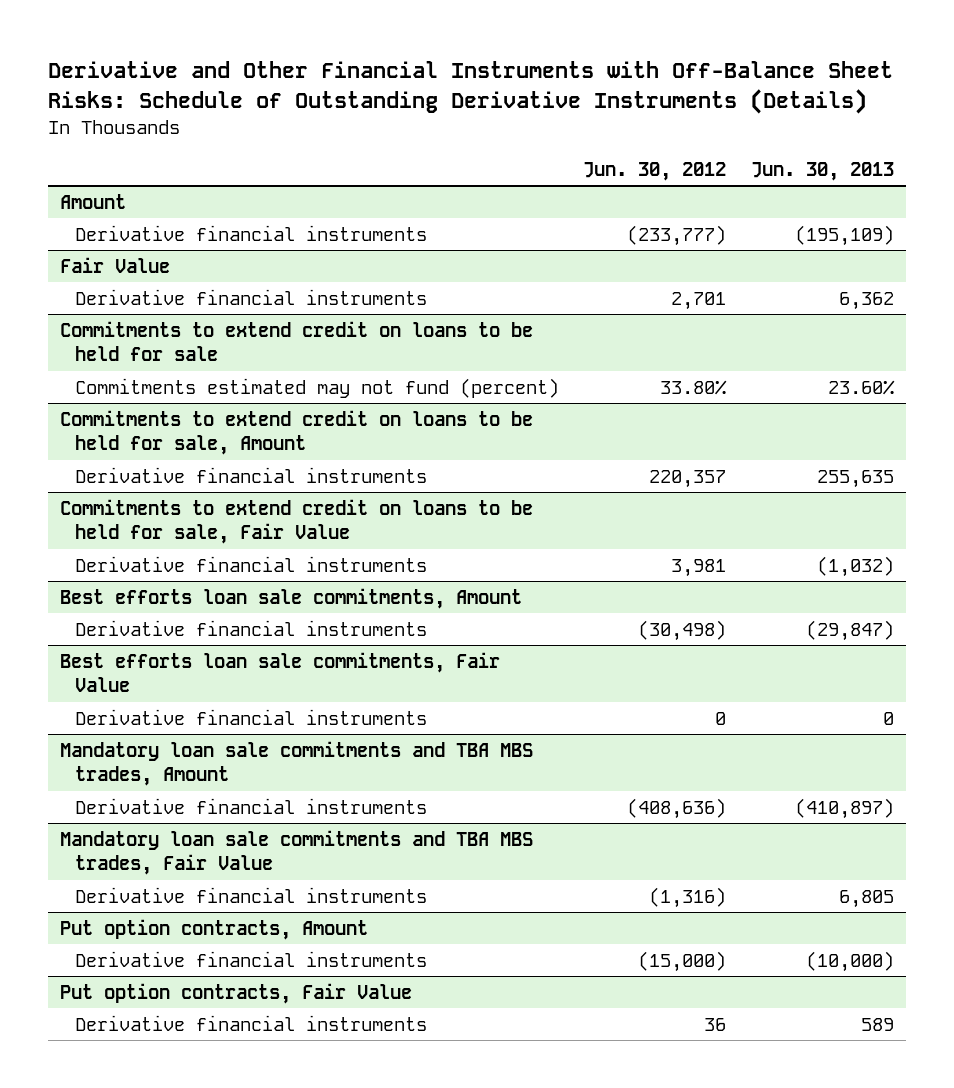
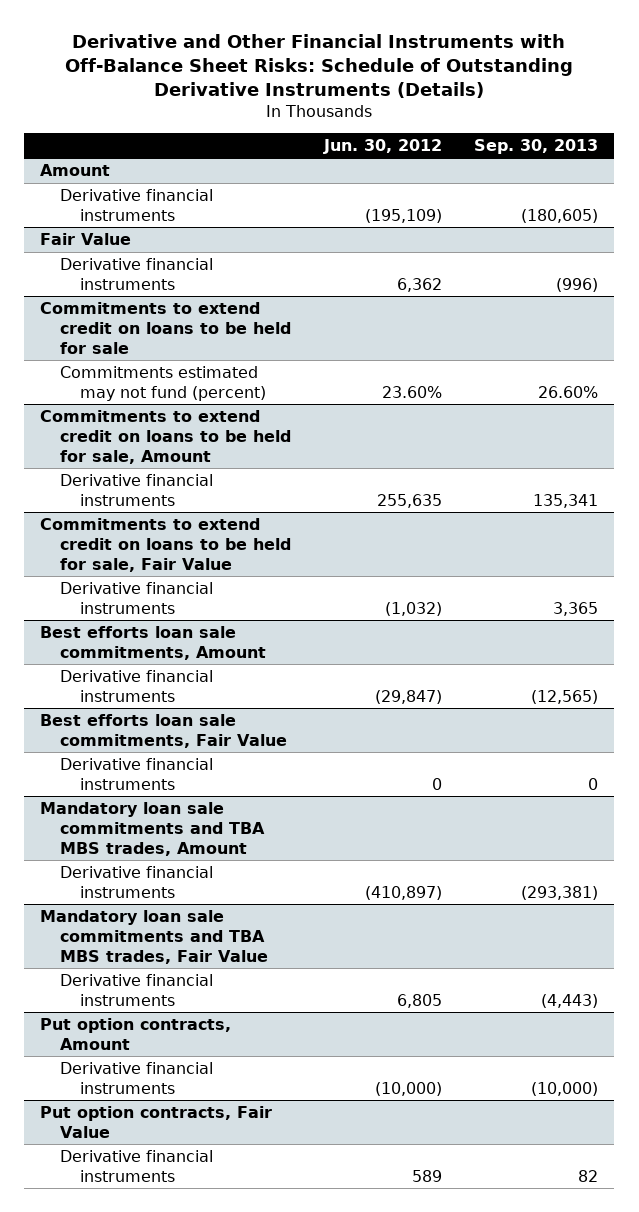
[750,161,894,181] Jun. 30, 2013 -> none
none -> [474,138,599,154] Sep. 30, 2013
[627,224,727,246] (233,777) -> [364,208,442,223] (195,109)
[671,291,727,310] 2,701 -> [396,277,442,292] 6,362
[660,379,728,395] 33.80% -> [381,385,442,398] 23.60%
[649,469,727,488] 220,357 -> [376,493,442,508] 255,635
[671,558,727,577] 3,981 -> [384,601,442,616] (1,032)
[638,619,727,641] (30,498) -> [374,689,442,704] (29,847)
[627,797,727,819] (408,636) -> [364,885,442,900] (410,897)
[649,886,727,908] (1,316) -> [396,993,442,1008] 6,805
[638,950,727,972] (15,000) -> [374,1081,442,1096] (10,000)
[704,1017,727,1031] 36 -> [411,1169,442,1182] 589

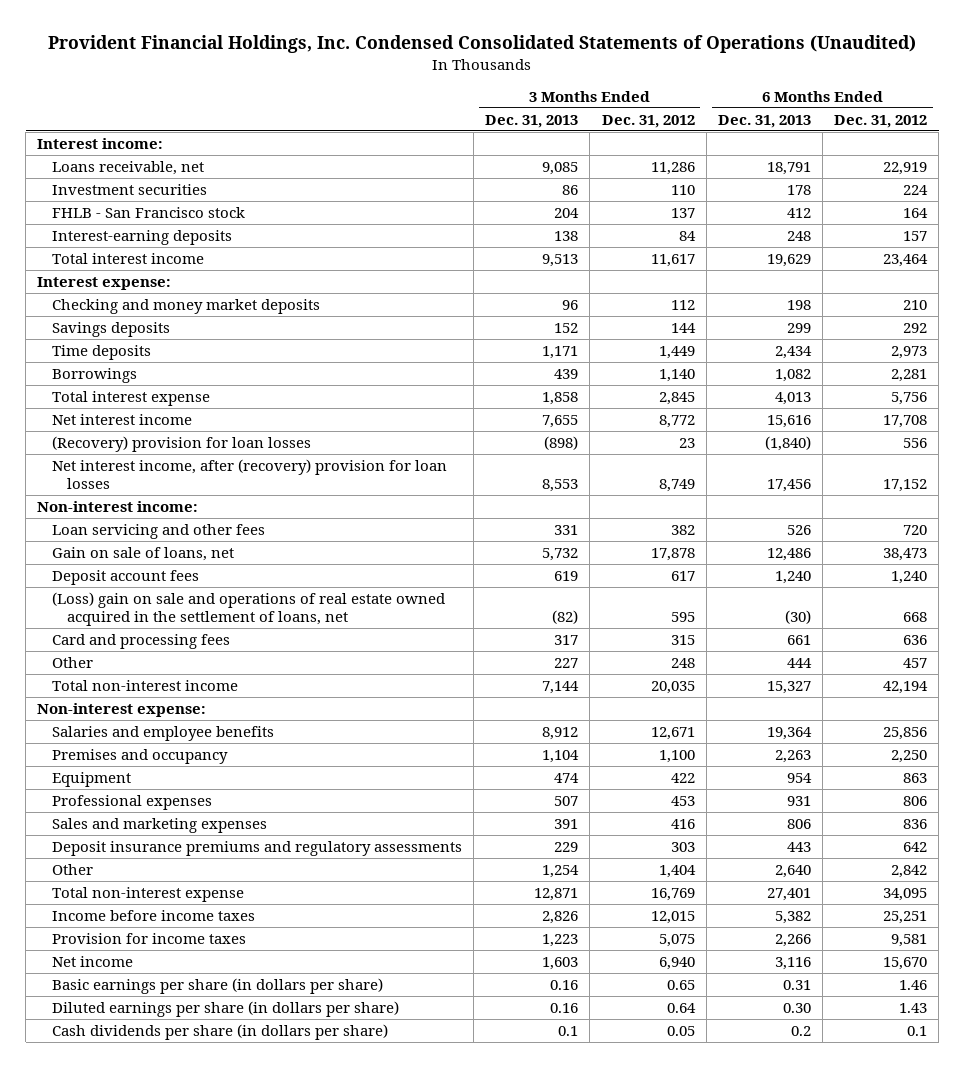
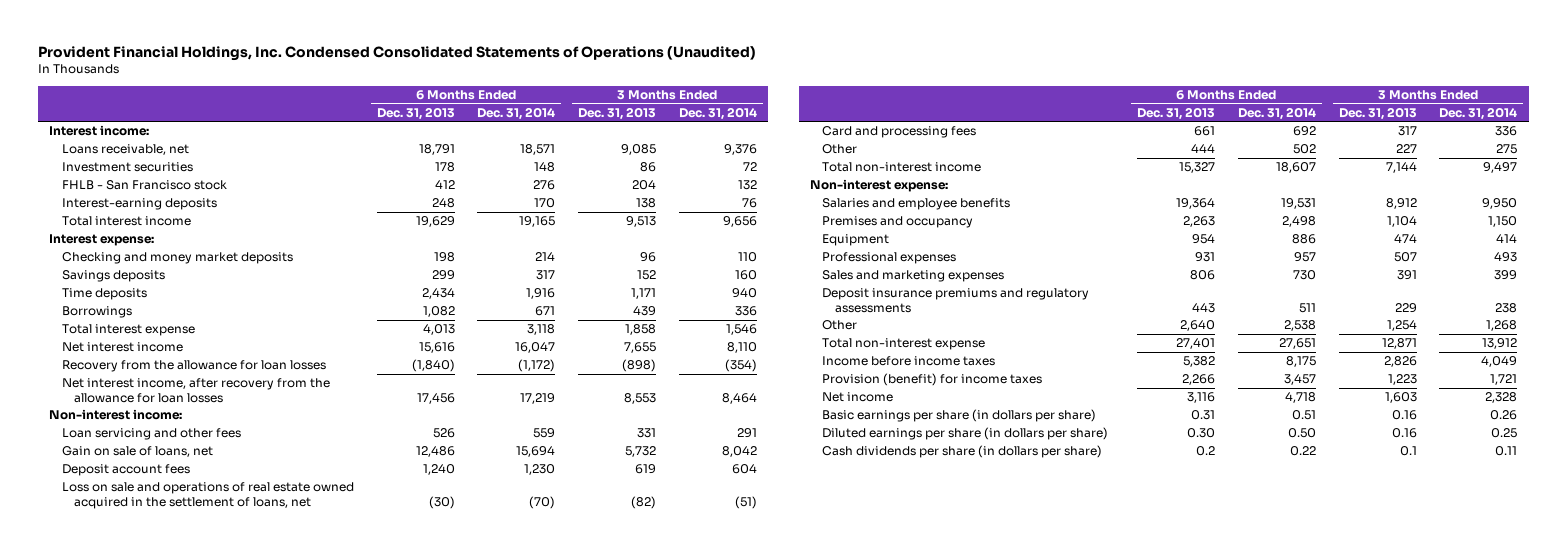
[601,114,695,128] Dec. 31, 2012 -> none
[834,114,928,128] Dec. 31, 2012 -> none
none -> [477,106,556,120] Dec. 31, 2014
none -> [678,106,757,120] Dec. 31, 2014
[52,435,312,452] (Recovery) provision for loan losses -> [61,360,326,373] Recovery from the allowance for loan losses
[52,458,448,489] Net interest income, after (recovery) provision for loan losses -> [61,378,330,403] Net interest income, after recovery from the allowance for loan losses
[52,591,446,626] (Loss) gain on sale and operations of real estate owned acquired in the settlement of loans, net -> [61,482,354,509] Loss on sale and operations of real estate owned acquired in the settlement of loans, net
[52,932,247,944] Provision for income taxes -> [822,373,1043,387] Provision (benefit) for income taxes

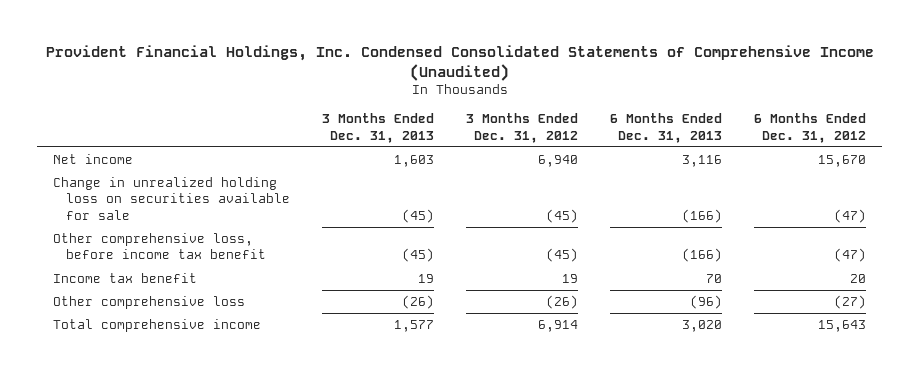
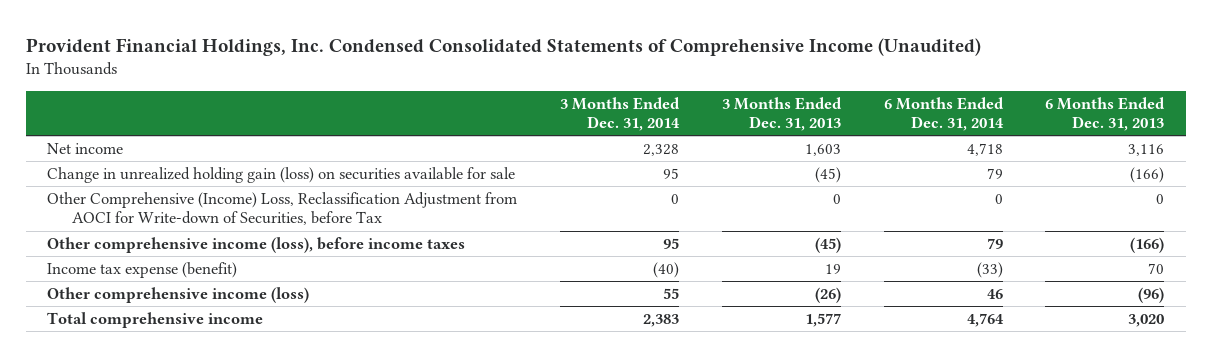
[466,113,579,143] 3 Months Ended Dec. 31, 2012 -> none
[754,113,867,143] 6 Months Ended Dec. 31, 2012 -> none
none -> [560,96,681,132] 3 Months Ended Dec. 31, 2014
none -> [883,96,1004,132] 6 Months Ended Dec. 31, 2014
[52,177,291,220] Change in unrealized holding loss on securities available for sale -> [47,166,516,183] Change in unrealized holding gain (loss) on securities available for sale
none -> [47,191,518,226] Other Comprehensive (Income) Loss, Reclassification Adjustment from AOCI for Write-down of Securities, before Tax
[52,233,267,260] Other comprehensive loss, before income tax benefit -> [47,236,466,253] Other comprehensive income (loss), before income taxes
[52,273,197,284] Income tax benefit -> [47,261,238,278] Income tax expense (benefit)
[52,296,245,310] Other comprehensive loss -> [47,286,310,303] Other comprehensive income (loss)

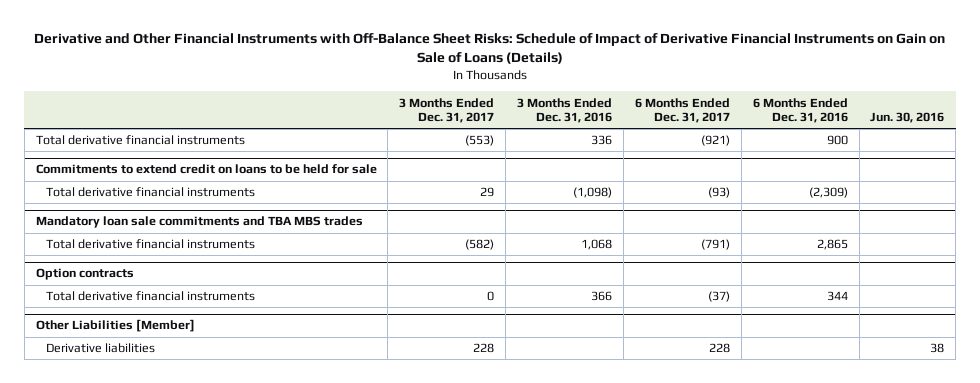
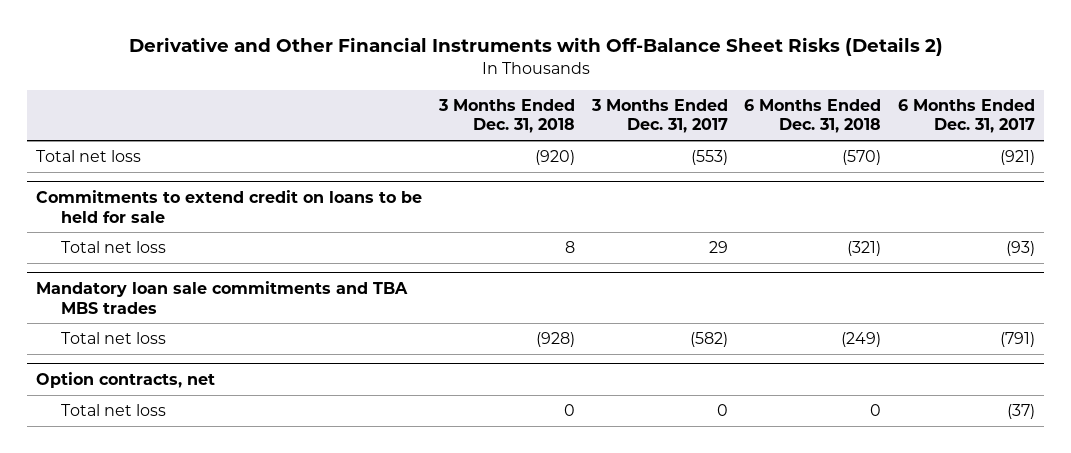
[34,33,946,65] Derivative and Other Financial Instruments with Off-Balance Sheet Risks: Schedule of Impact of Derivative Financial Instruments on Gain on Sale of Loans (Details) -> [128,37,943,57] Derivative and Other Financial Instruments with Off-Balance Sheet Risks (Details 2)
[517,97,613,123] 3 Months Ended Dec. 31, 2016 -> none
[752,97,848,123] 6 Months Ended Dec. 31, 2016 -> none
[870,111,945,123] Jun. 30, 2016 -> none
none -> [437,98,575,134] 3 Months Ended Dec. 31, 2018
none -> [744,98,882,134] 6 Months Ended Dec. 31, 2018
[35,135,245,146] Total derivative financial instruments -> [35,149,141,162] Total net loss
[46,187,256,198] Total derivative financial instruments -> [61,240,167,253] Total net loss
[35,319,195,333] Other Liabilities [Member] -> none
[46,343,156,354] Derivative liabilities -> none
[46,239,256,250] Total derivative financial instruments -> [61,331,167,344] Total net loss
[35,268,134,281] Option contracts -> [35,371,215,388] Option contracts, net
[46,291,256,302] Total derivative financial instruments -> [61,403,167,416] Total net loss

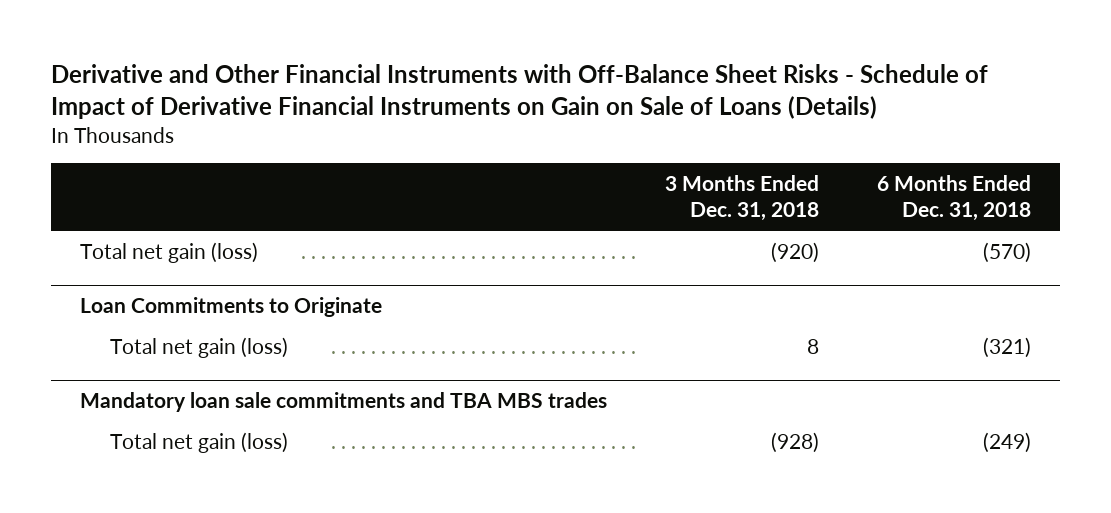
[128,37,943,57] Derivative and Other Financial Instruments with Off-Balance Sheet Risks (Details 2) -> [51,64,989,119] Derivative and Other Financial Instruments with Off-Balance Sheet Risks - Schedule of Impact of Derivative Financial Instruments on Gain on Sale of Loans (Details)
[590,98,728,134] 3 Months Ended Dec. 31, 2017 -> none
[898,98,1036,134] 6 Months Ended Dec. 31, 2017 -> none
[35,149,141,162] Total net loss -> [80,241,259,263] Total net gain (loss)
[35,189,422,223] Commitments to extend credit on loans to be held for sale -> [80,296,383,317] Loan Commitments to Originate
[61,240,167,253] Total net loss -> [109,336,288,358] Total net gain (loss)
[35,371,215,388] Option contracts, net -> none
[61,403,167,416] Total net loss -> none
[61,331,167,344] Total net loss -> [109,431,288,453] Total net gain (loss)

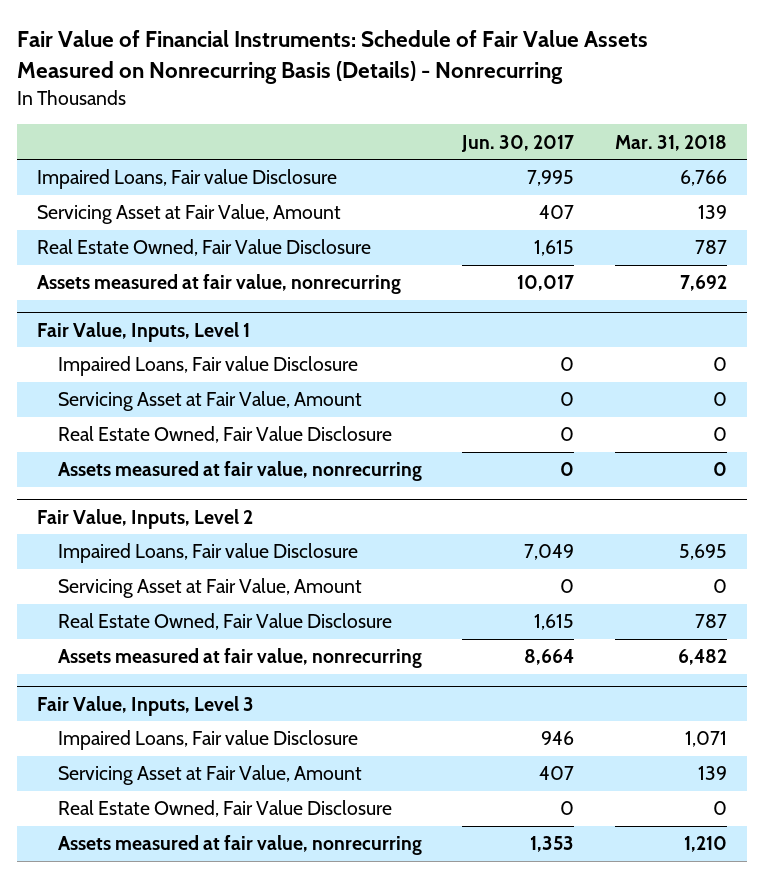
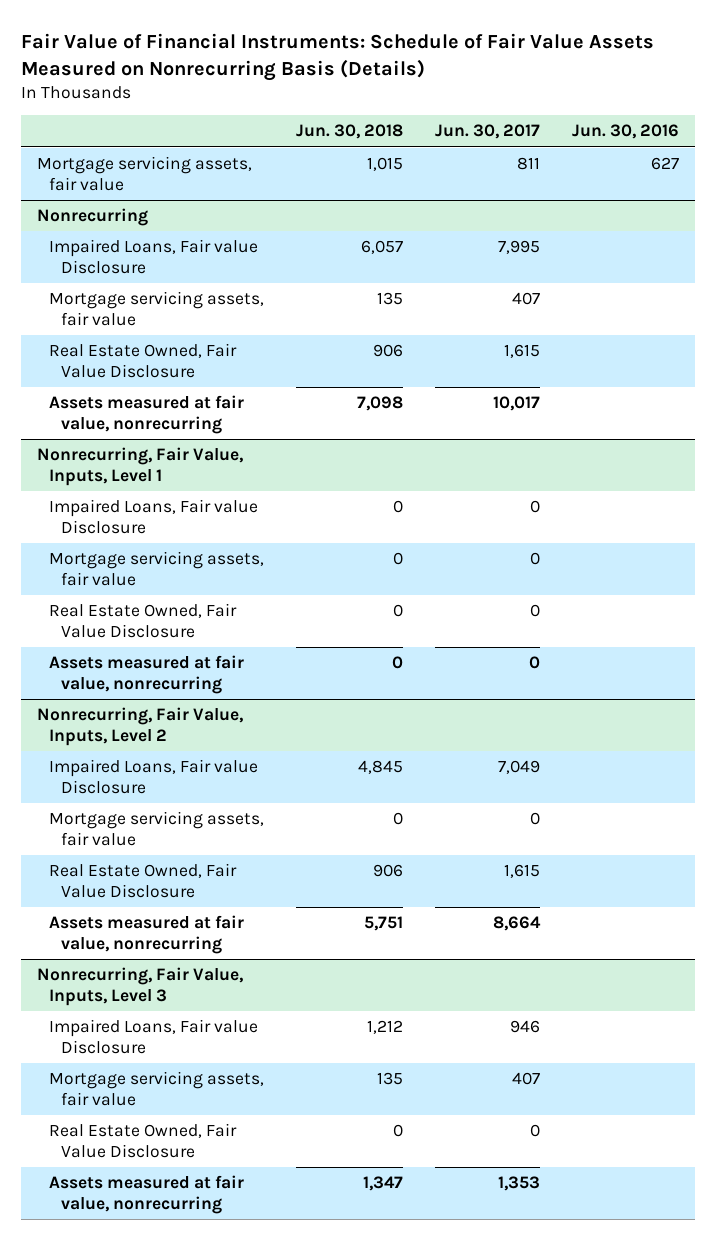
[16,30,648,84] Fair Value of Financial Instruments: Schedule of Fair Value Assets Measured on Nonrecurring Basis (Details) - Nonrecurring -> [20,32,654,81] Fair Value of Financial Instruments: Schedule of Fair Value Assets Measured on Nonrecurring Basis (Details)
[614,134,727,151] Mar. 31, 2018 -> none
none -> [296,124,404,140] Jun. 30, 2018
none -> [571,124,679,140] Jun. 30, 2016
none -> [36,156,252,192] Mortgage servicing assets, fair value
none -> [36,208,148,227] Nonrecurring
[37,204,342,225] Servicing Asset at Fair Value, Amount -> [49,291,265,327] Mortgage servicing assets, fair value
[37,321,251,342] Fair Value, Inputs, Level 1 -> [36,447,243,487] Nonrecurring, Fair Value, Inputs, Level 1
[57,391,362,412] Servicing Asset at Fair Value, Amount -> [49,551,265,587] Mortgage servicing assets, fair value
[37,508,254,529] Fair Value, Inputs, Level 2 -> [36,707,243,747] Nonrecurring, Fair Value, Inputs, Level 2
[57,578,362,599] Servicing Asset at Fair Value, Amount -> [49,811,265,847] Mortgage servicing assets, fair value
[37,695,255,716] Fair Value, Inputs, Level 3 -> [36,967,243,1007] Nonrecurring, Fair Value, Inputs, Level 3
[57,765,362,786] Servicing Asset at Fair Value, Amount -> [49,1071,265,1107] Mortgage servicing assets, fair value

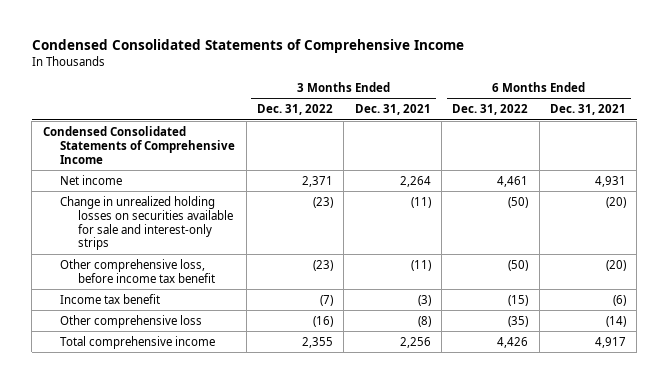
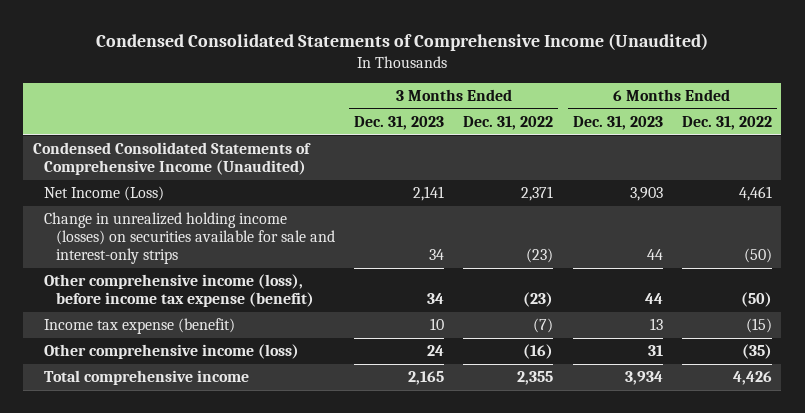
[31,38,464,53] Condensed Consolidated Statements of Comprehensive Income -> [96,32,709,51] Condensed Consolidated Statements of Comprehensive Income (Unaudited)
[354,104,431,116] Dec. 31, 2021 -> none
[550,104,627,116] Dec. 31, 2021 -> none
none -> [354,116,445,131] Dec. 31, 2023
none -> [572,116,663,131] Dec. 31, 2023
[42,125,236,164] Condensed Consolidated Statements of Comprehensive Income -> [32,142,311,176] Condensed Consolidated Statements of Comprehensive Income (Unaudited)
[60,174,123,185] Net income -> [44,186,165,202] Net Income (Loss)
[60,195,233,251] Change in unrealized holding losses on securities available for sale and interest-only strips -> [44,212,335,265] Change in unrealized holding income (losses) on securities available for sale and interest-only strips
[60,258,215,283] Other comprehensive loss, before income tax benefit -> [44,274,314,308] Other comprehensive income (loss), before income tax expense (benefit)
[60,293,161,304] Income tax benefit -> [44,318,236,335] Income tax expense (benefit)
[60,314,203,328] Other comprehensive loss -> [44,344,300,360] Other comprehensive income (loss)

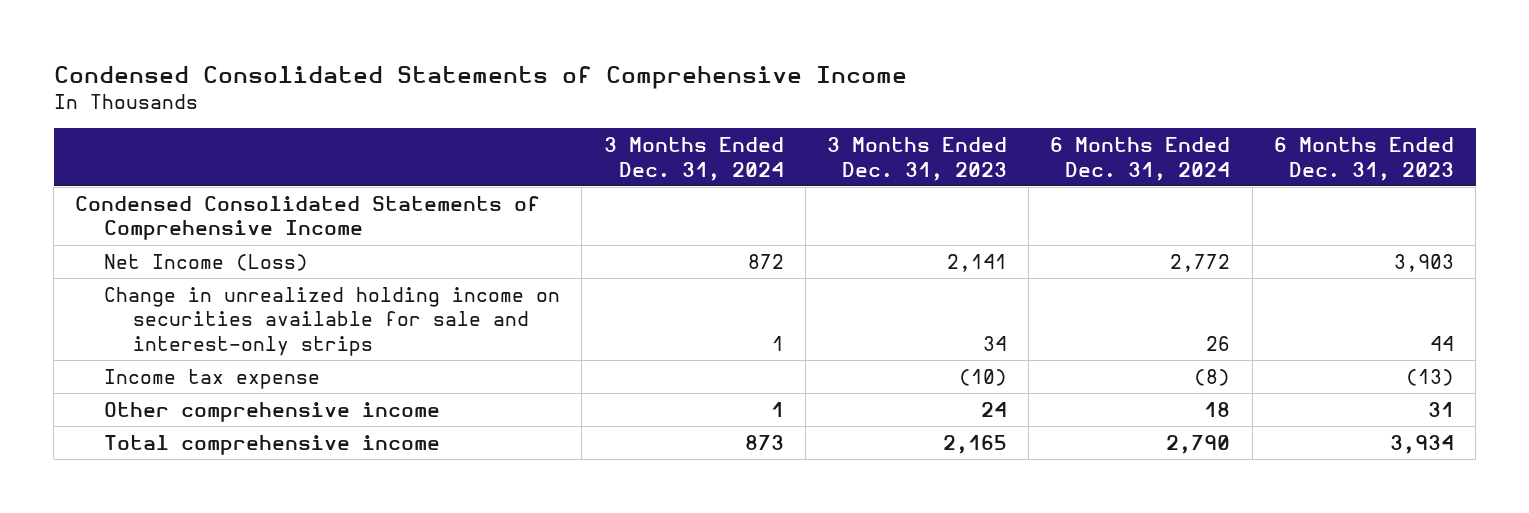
[96,32,709,51] Condensed Consolidated Statements of Comprehensive Income (Unaudited) -> [53,66,907,90] Condensed Consolidated Statements of Comprehensive Income
[463,116,554,131] Dec. 31, 2022 -> none
[681,116,772,131] Dec. 31, 2022 -> none
none -> [603,137,784,181] 3 Months Ended Dec. 31, 2024
none -> [1050,137,1231,181] 6 Months Ended Dec. 31, 2024
[32,142,311,176] Condensed Consolidated Statements of Comprehensive Income (Unaudited) -> [75,195,541,241] Condensed Consolidated Statements of Comprehensive Income
[44,274,314,308] Other comprehensive income (loss), before income tax expense (benefit) -> none
[44,212,335,265] Change in unrealized holding income (losses) on securities available for sale and interest-only strips -> [104,286,561,356] Change in unrealized holding income on securities available for sale and interest-only strips
[44,318,236,335] Income tax expense (benefit) -> [104,368,321,389] Income tax expense
[430,318,445,331] 10 -> [959,368,1008,386] (10)
[649,318,663,331] 13 -> [1405,368,1454,386] (13)
[44,344,300,360] Other comprehensive income (loss) -> [104,401,441,422] Other comprehensive income

